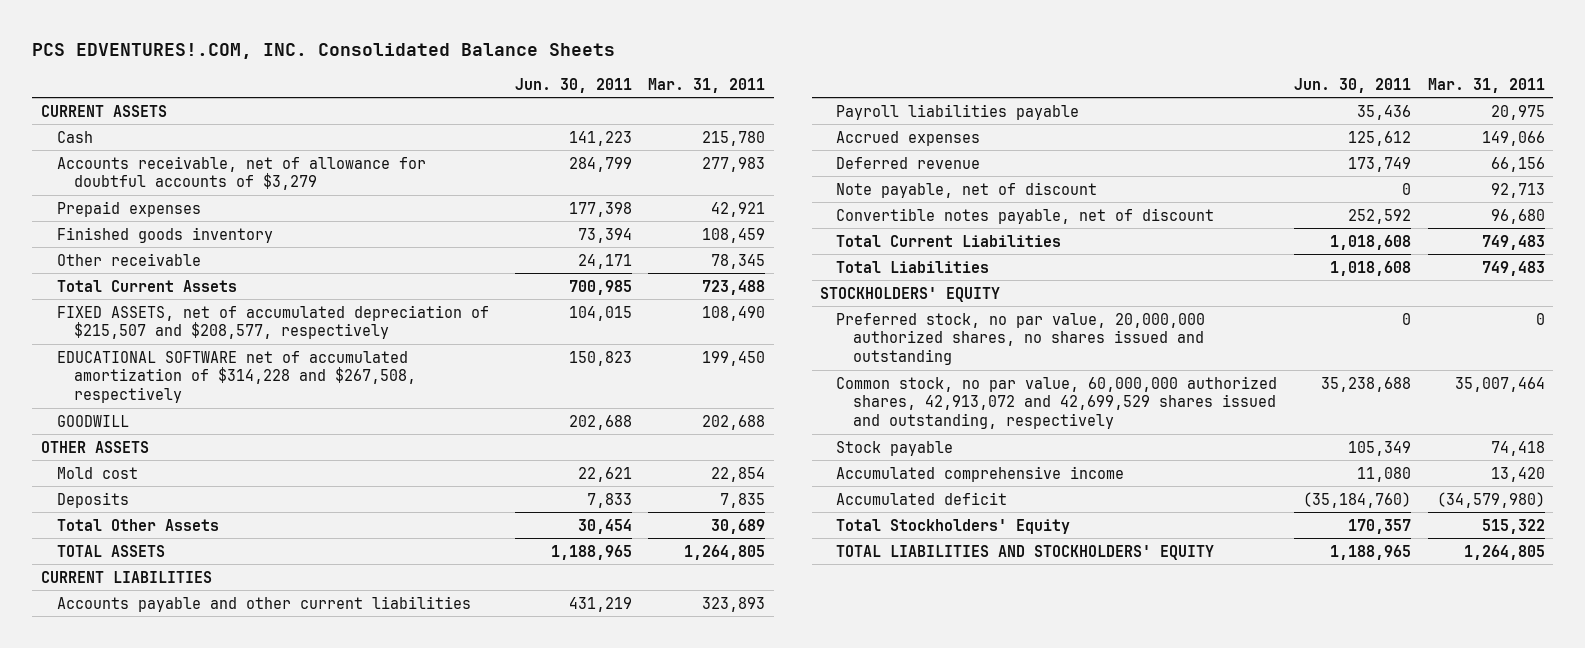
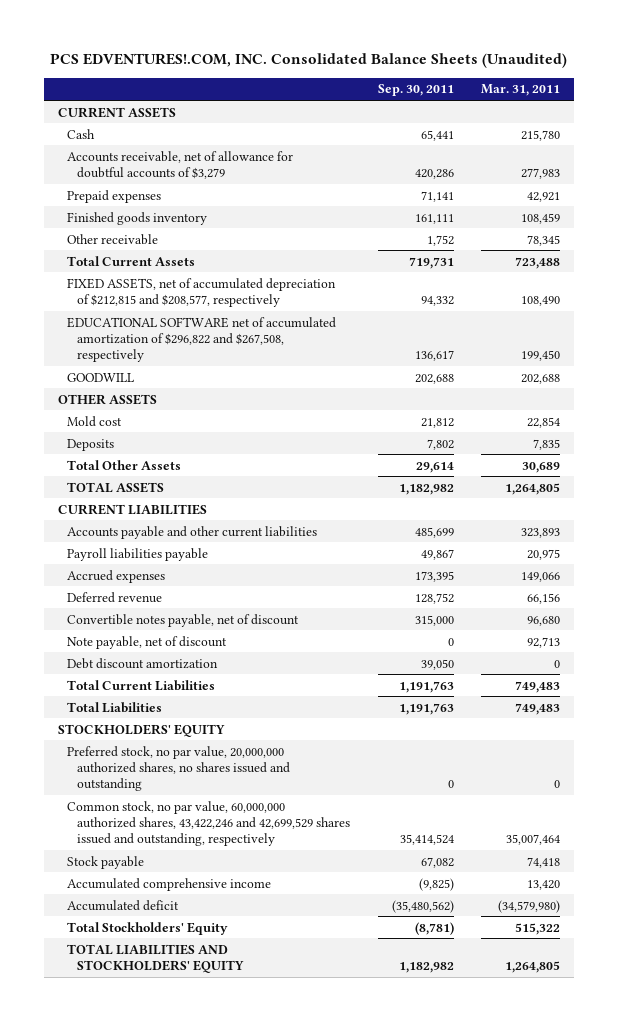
[32,42,616,59] PCS EDVENTURES!.COM, INC. Consolidated Balance Sheets -> [49,53,567,69] PCS EDVENTURES!.COM, INC. Consolidated Balance Sheets (Unaudited)
[514,77,632,93] Jun. 30, 2011 -> none
none -> [377,84,454,97] Sep. 30, 2011
[57,304,490,340] FIXED ASSETS, net of accumulated depreciation of $215,507 and $208,577, respectively -> [67,277,337,307] FIXED ASSETS, net of accumulated depreciation of $212,815 and $208,577, respectively
[57,350,416,404] EDUCATIONAL SOFTWARE net of accumulated amortization of $314,228 and $267,508, respectively -> [67,316,337,363] EDUCATIONAL SOFTWARE net of accumulated amortization of $296,822 and $267,508, respectively
[836,181,1098,198] Note payable, net of discount -> [67,635,228,649] Note payable, net of discount
none -> [67,657,219,669] Debt discount amortization
[836,375,1278,430] Common stock, no par value, 60,000,000 authorized shares, 42,913,072 and 42,699,529 shares issued and outstanding, respectively -> [67,800,350,847] Common stock, no par value, 60,000,000 authorized shares, 43,422,246 and 42,699,529 shares issued and outstanding, respectively

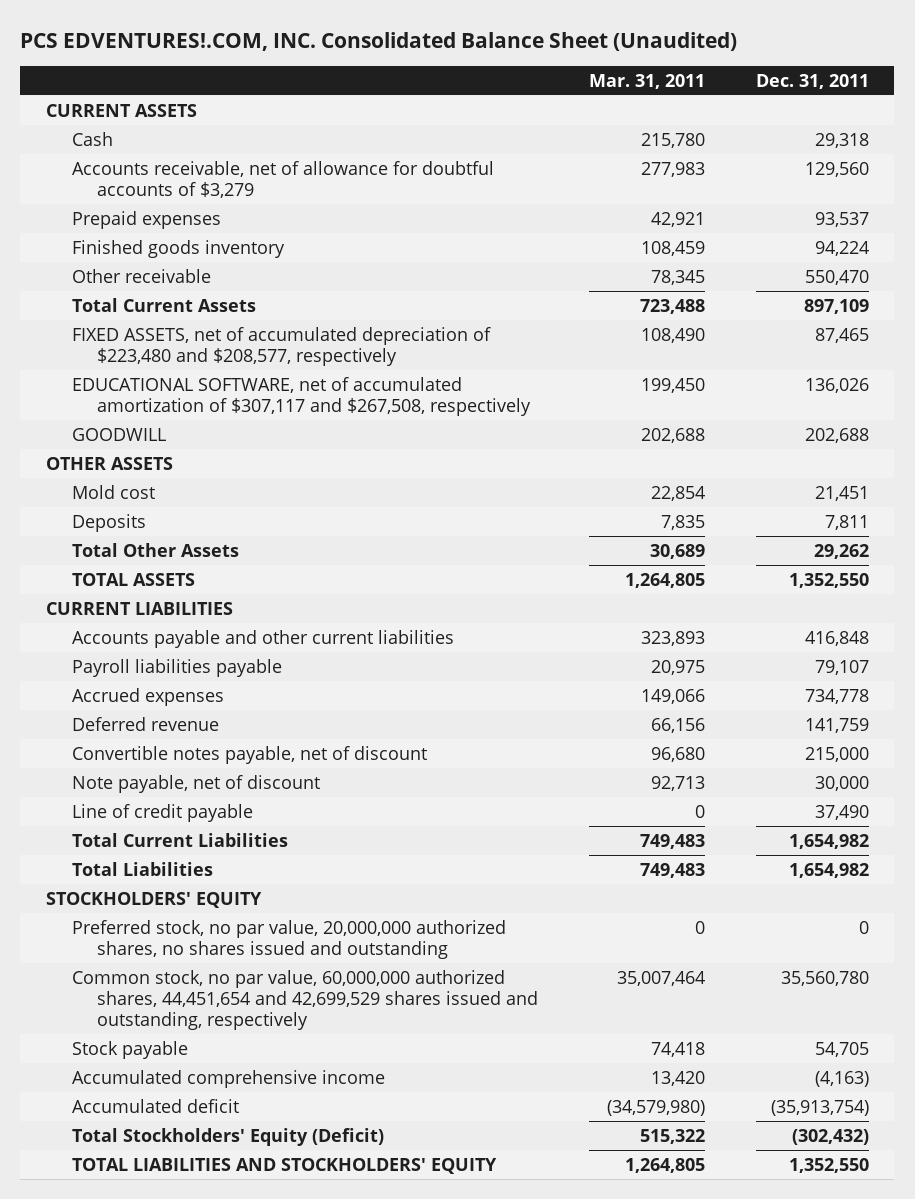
[49,53,567,69] PCS EDVENTURES!.COM, INC. Consolidated Balance Sheets (Unaudited) -> [20,32,738,52] PCS EDVENTURES!.COM, INC. Consolidated Balance Sheet (Unaudited)
[377,84,454,97] Sep. 30, 2011 -> none
none -> [755,73,869,89] Dec. 31, 2011
[67,277,337,307] FIXED ASSETS, net of accumulated depreciation of $212,815 and $208,577, respectively -> [71,326,491,367] FIXED ASSETS, net of accumulated depreciation of $223,480 and $208,577, respectively
[67,316,337,363] EDUCATIONAL SOFTWARE net of accumulated amortization of $296,822 and $267,508, respectively -> [71,376,532,417] EDUCATIONAL SOFTWARE, net of accumulated amortization of $307,117 and $267,508, respectively
[67,657,219,669] Debt discount amortization -> [71,803,253,822] Line of credit payable
[67,800,350,847] Common stock, no par value, 60,000,000 authorized shares, 43,422,246 and 42,699,529 shares issued and outstanding, respectively -> [71,969,539,1031] Common stock, no par value, 60,000,000 authorized shares, 44,451,654 and 42,699,529 shares issued and outstanding, respectively
[67,921,229,935] Total Stockholders' Equity -> [71,1127,384,1146] Total Stockholders' Equity (Deficit)

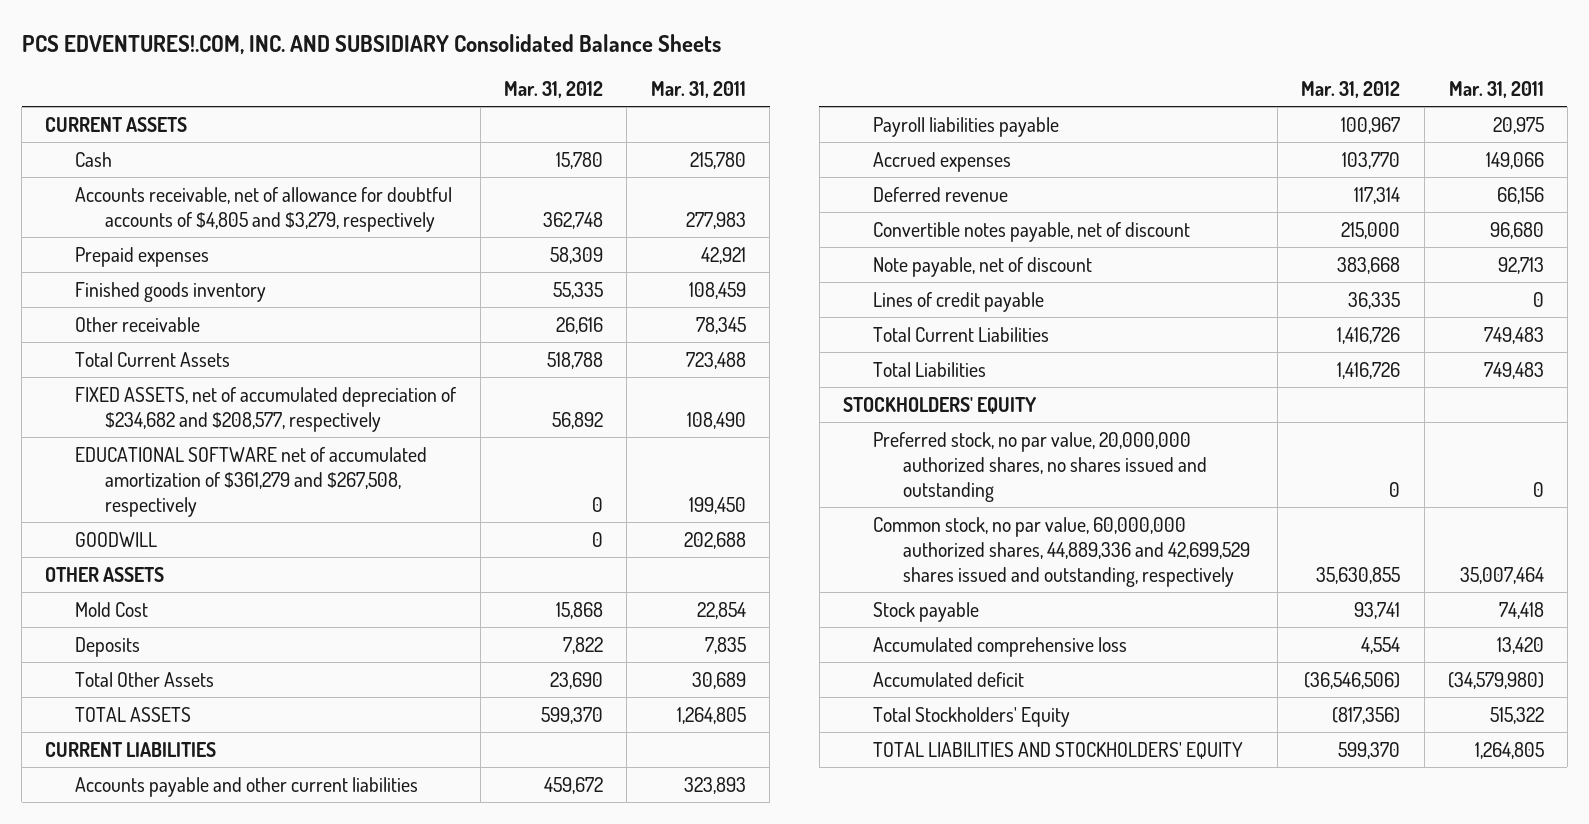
[20,32,738,52] PCS EDVENTURES!.COM, INC. Consolidated Balance Sheet (Unaudited) -> [21,33,721,55] PCS EDVENTURES!.COM, INC. AND SUBSIDIARY Consolidated Balance Sheets
[755,73,869,89] Dec. 31, 2011 -> none
none -> [503,81,603,99] Mar. 31, 2012
[71,160,494,199] Accounts receivable, net of allowance for doubtful accounts of $3,279 -> [75,186,453,232] Accounts receivable, net of allowance for doubtful accounts of $4,805 and $3,279, respectively
[71,326,491,367] FIXED ASSETS, net of accumulated depreciation of $223,480 and $208,577, respectively -> [75,386,457,432] FIXED ASSETS, net of accumulated depreciation of $234,682 and $208,577, respectively
[71,376,532,417] EDUCATIONAL SOFTWARE, net of accumulated amortization of $307,117 and $267,508, respectively -> [75,446,428,517] EDUCATIONAL SOFTWARE net of accumulated amortization of $361,279 and $267,508, respectively
[71,484,155,499] Mold cost -> [75,601,149,617] Mold Cost
[71,803,253,822] Line of credit payable -> [872,291,1044,312] Lines of credit payable
[71,969,539,1031] Common stock, no par value, 60,000,000 authorized shares, 44,451,654 and 42,699,529 shares issued and outstanding, respectively -> [872,516,1250,587] Common stock, no par value, 60,000,000 authorized shares, 44,889,336 and 42,699,529 shares issued and outstanding, respectively
[71,1069,385,1088] Accumulated comprehensive income -> [872,636,1127,657] Accumulated comprehensive loss
[71,1127,384,1146] Total Stockholders' Equity (Deficit) -> [872,706,1070,727] Total Stockholders' Equity

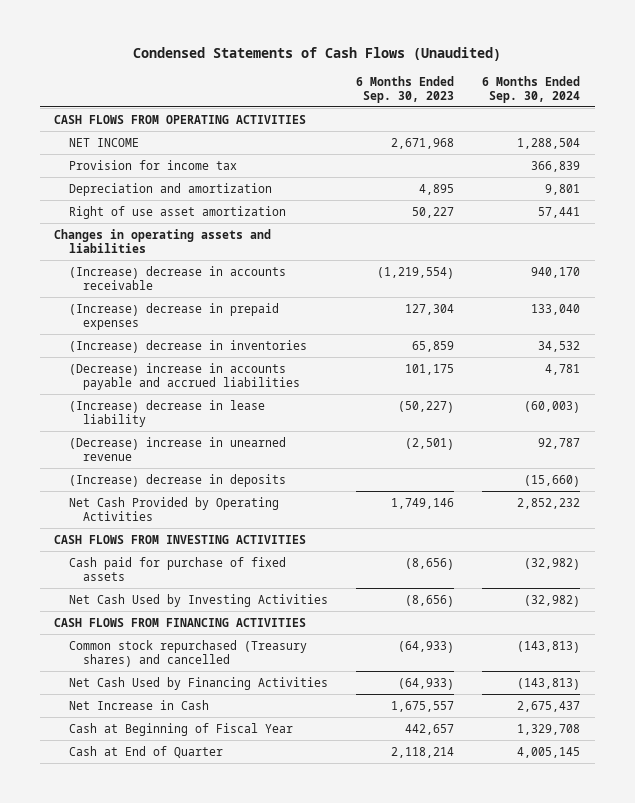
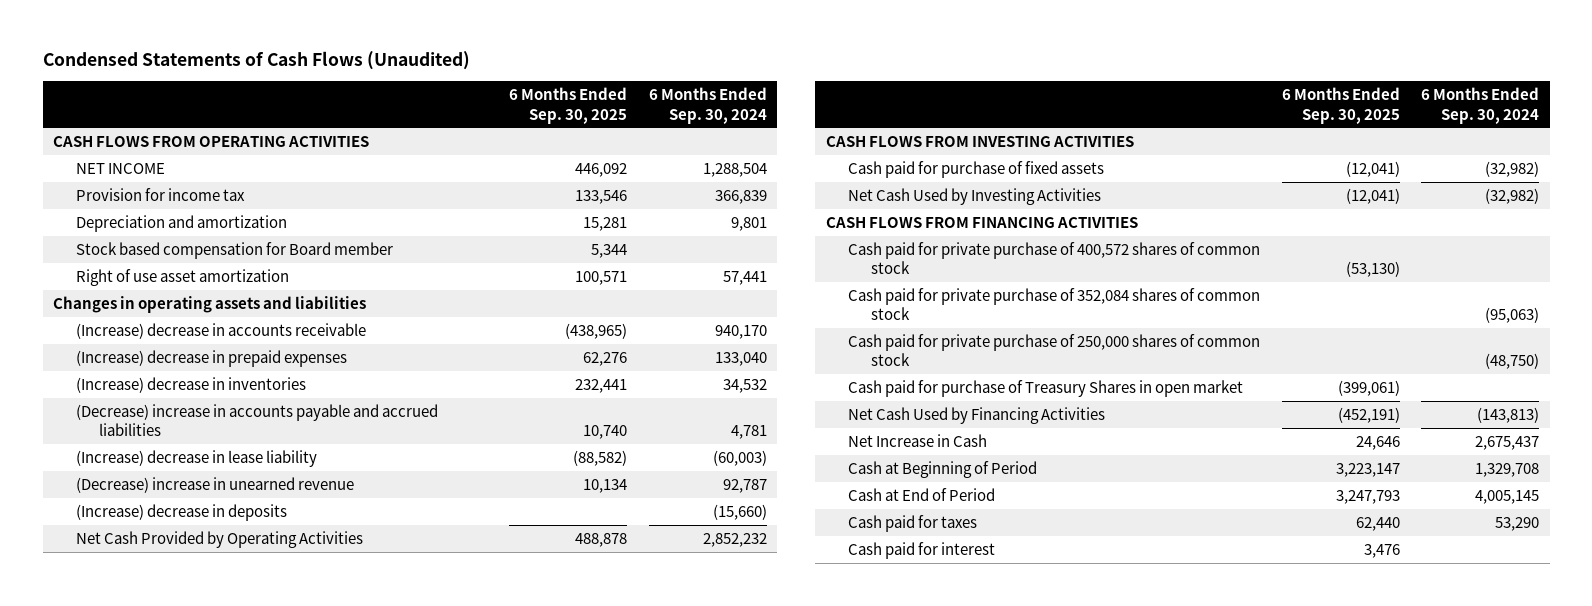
[355,75,454,103] 6 Months Ended Sep. 30, 2023 -> none
none -> [509,87,628,124] 6 Months Ended Sep. 30, 2025
none -> [76,241,394,259] Stock based compensation for Board member
[68,639,307,667] Common stock repurchased (Treasury shares) and cancelled -> none
none -> [848,241,1261,275] Cash paid for private purchase of 400,572 shares of common stock
none -> [848,287,1261,321] Cash paid for private purchase of 352,084 shares of common stock
none -> [848,333,1261,367] Cash paid for private purchase of 250,000 shares of common stock
none -> [848,379,1244,397] Cash paid for purchase of Treasury Shares in open market
[68,722,293,736] Cash at Beginning of Fiscal Year -> [848,460,1038,478] Cash at Beginning of Period
[68,745,223,758] Cash at End of Quarter -> [848,487,996,501] Cash at End of Period
none -> [848,514,978,532] Cash paid for taxes
none -> [848,541,996,559] Cash paid for interest

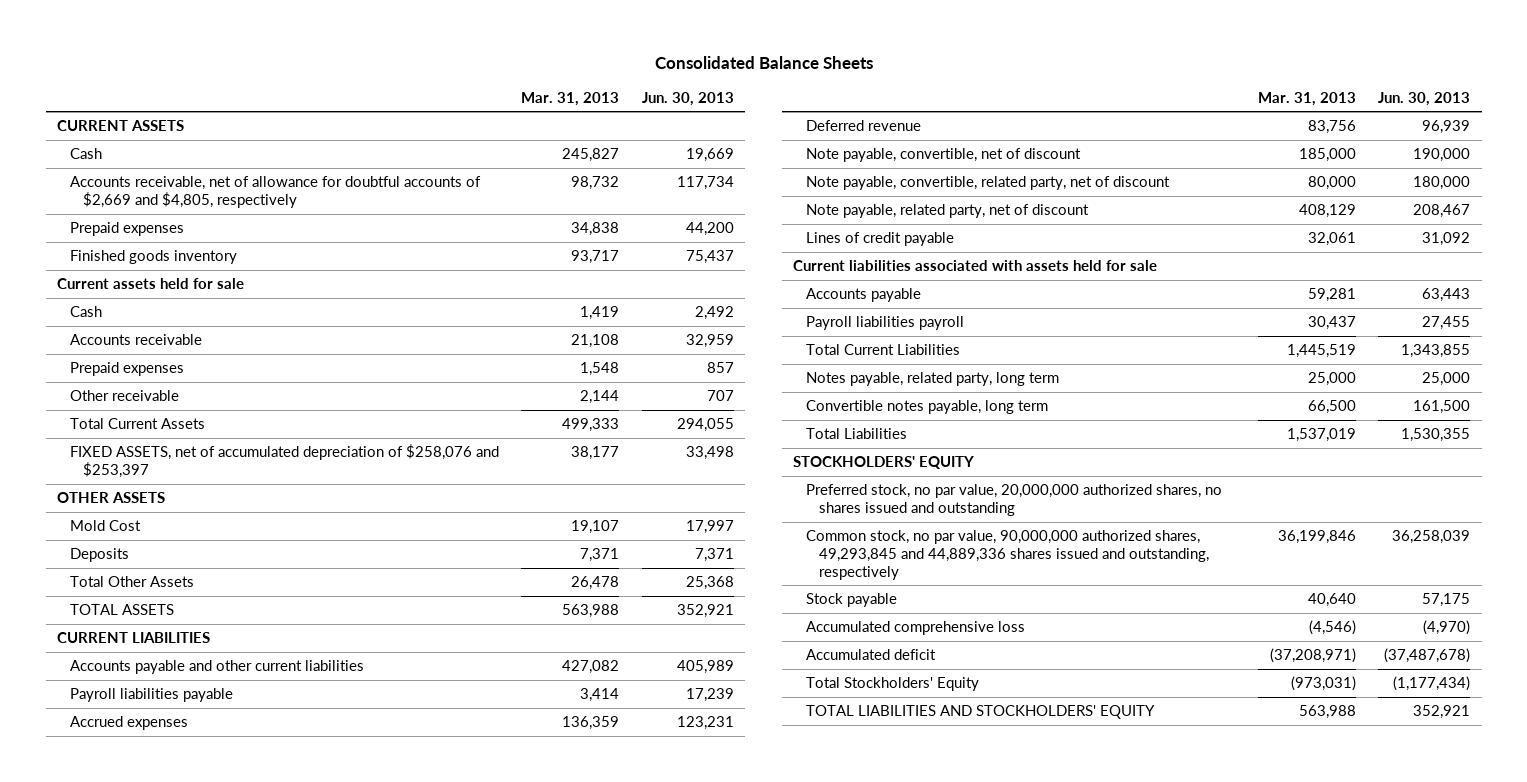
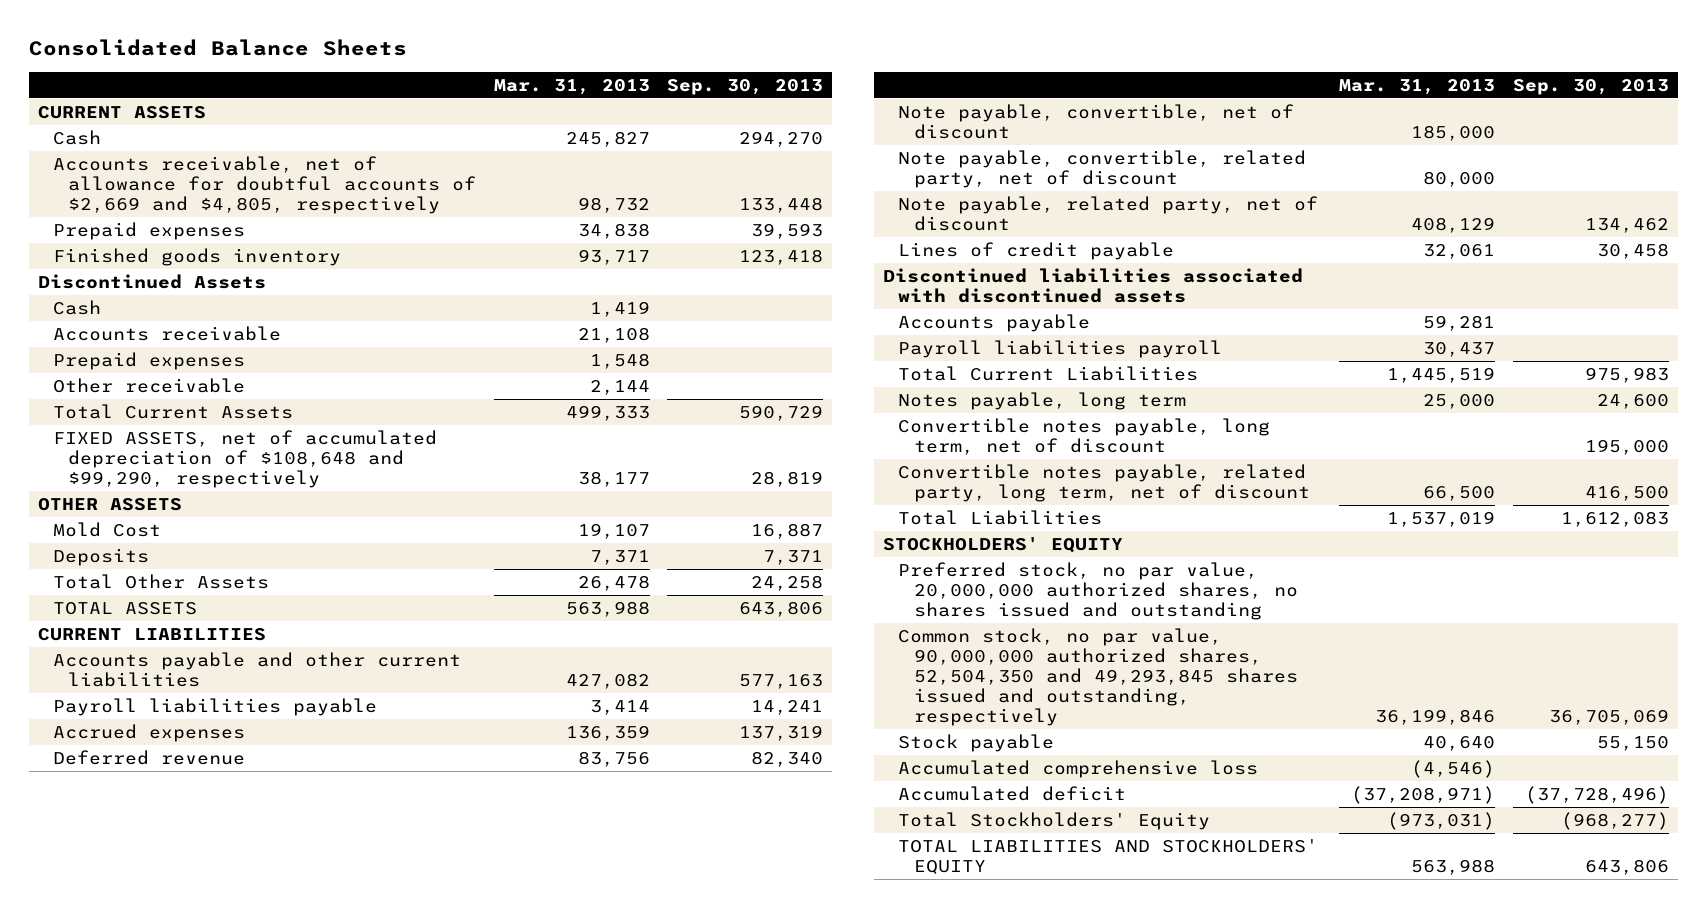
[642,91,735,106] Jun. 30, 2013 -> none
none -> [667,78,824,95] Sep. 30, 2013
[57,278,245,290] Current assets held for sale -> none
none -> [37,273,266,289] Discontinued Assets
[69,444,499,478] FIXED ASSETS, net of accumulated depreciation of $258,076 and $253,397 -> [52,429,437,488] FIXED ASSETS, net of accumulated depreciation of $108,648 and $99,290, respectively
[793,260,1158,272] Current liabilities associated with assets held for sale -> none
none -> [883,267,1304,303] Discontinued liabilities associated with discontinued assets
[806,372,1060,387] Notes payable, related party, long term -> [898,391,1187,410] Notes payable, long term
none -> [898,417,1271,455] Convertible notes payable, long term, net of discount
[806,400,1049,415] Convertible notes payable, long term -> [898,463,1310,502] Convertible notes payable, related party, long term, net of discount
[806,530,1209,580] Common stock, no par value, 90,000,000 authorized shares, 49,293,845 and 44,889,336 shares issued and outstanding, respectively -> [898,627,1298,726] Common stock, no par value, 90,000,000 authorized shares, 52,504,350 and 49,293,845 shares issued and outstanding, respectively

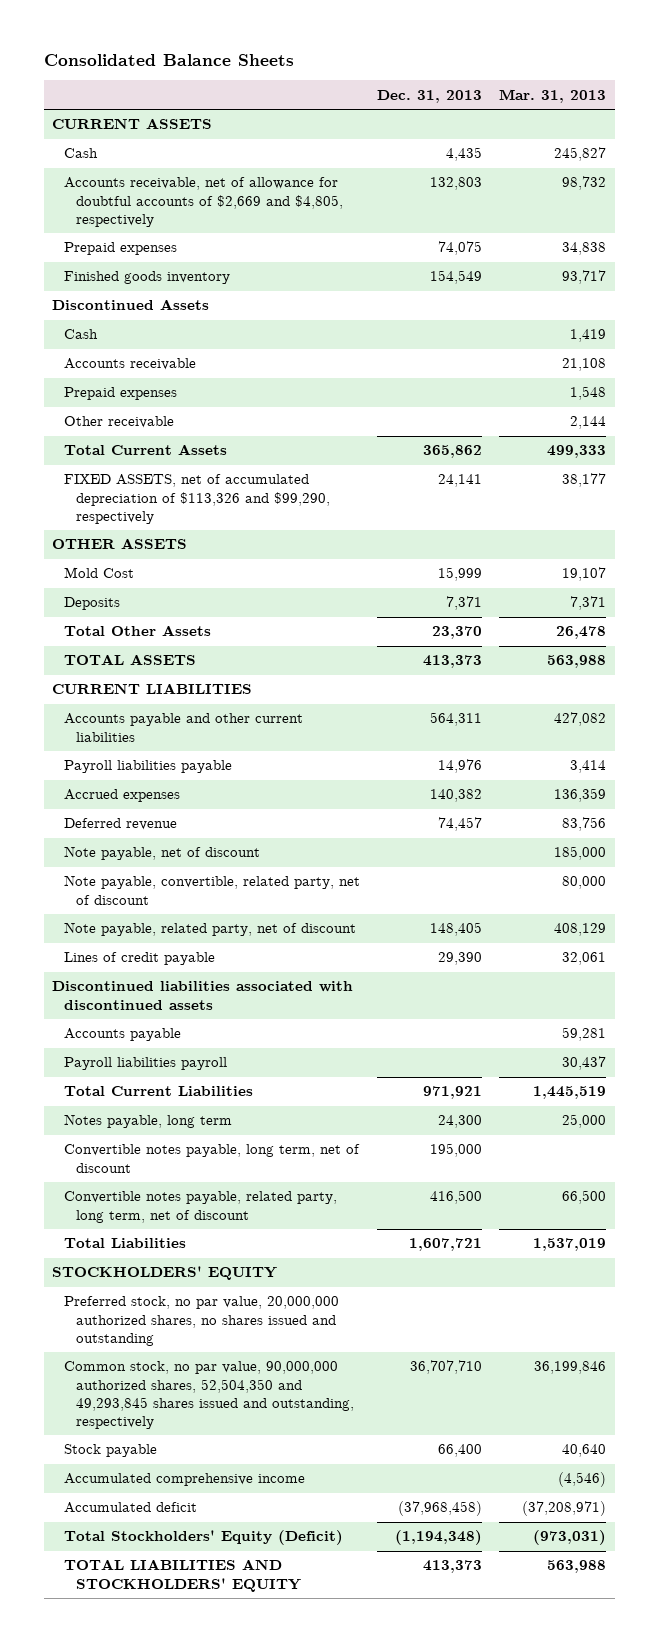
[667,78,824,95] Sep. 30, 2013 -> none
none -> [377,89,483,103] Dec. 31, 2013
[52,429,437,488] FIXED ASSETS, net of accumulated depreciation of $108,648 and $99,290, respectively -> [64,474,331,524] FIXED ASSETS, net of accumulated depreciation of $113,326 and $99,290, respectively
[898,103,1295,139] Note payable, convertible, net of discount -> [64,846,261,861] Note payable, net of discount
[898,759,1259,778] Accumulated comprehensive loss -> [64,1473,306,1487] Accumulated comprehensive income
[898,811,1211,830] Total Stockholders' Equity -> [64,1530,344,1546] Total Stockholders' Equity (Deficit)

